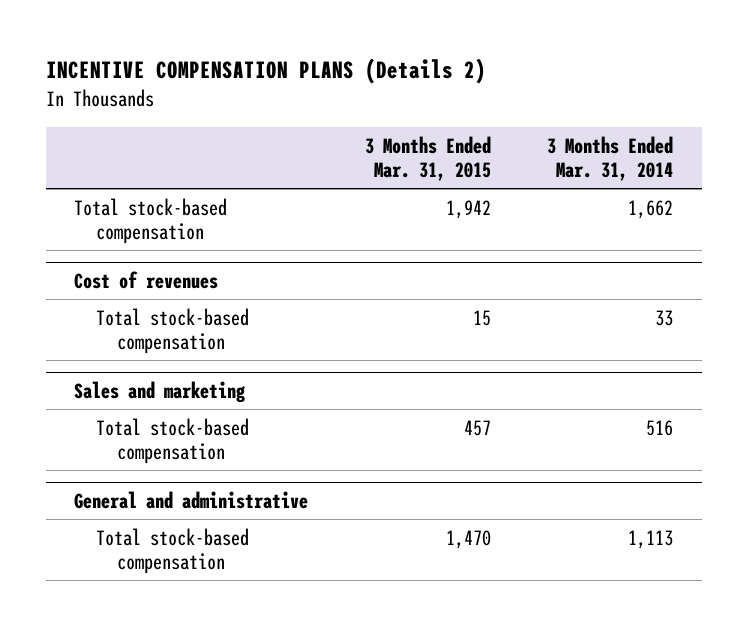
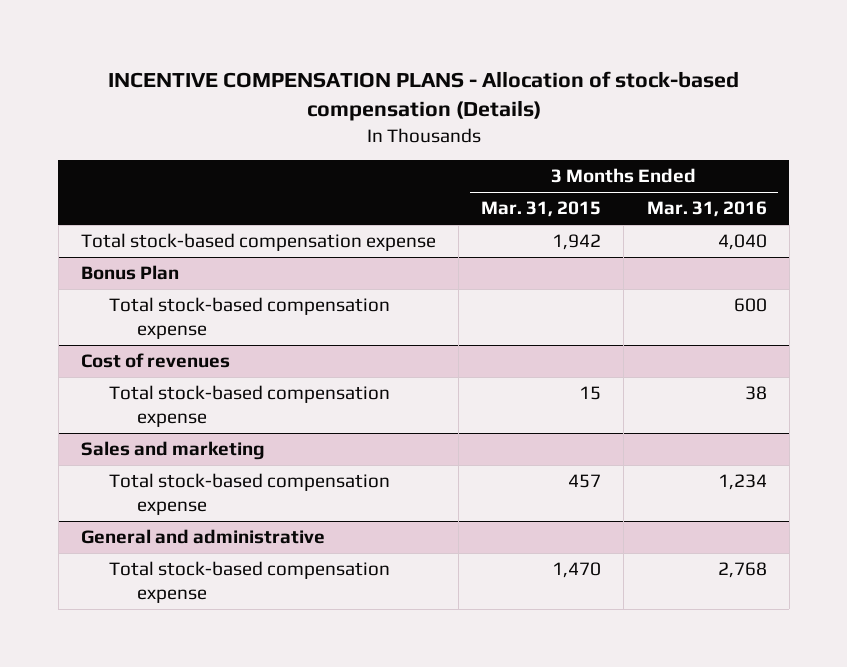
[46,58,487,85] INCENTIVE COMPENSATION PLANS (Details 2) -> [107,71,739,122] INCENTIVE COMPENSATION PLANS - Allocation of stock-based compensation (Details)
[547,135,674,181] 3 Months Ended Mar. 31, 2014 -> none
none -> [646,201,767,218] Mar. 31, 2016
[74,197,228,244] Total stock-based compensation -> [80,233,436,252] Total stock-based compensation expense
none -> [80,265,179,281] Bonus Plan
none -> [108,297,390,339] Total stock-based compensation expense
[95,307,249,354] Total stock-based compensation -> [108,385,390,427] Total stock-based compensation expense
[95,417,249,464] Total stock-based compensation -> [108,473,390,515] Total stock-based compensation expense
[95,527,249,574] Total stock-based compensation -> [108,561,390,603] Total stock-based compensation expense

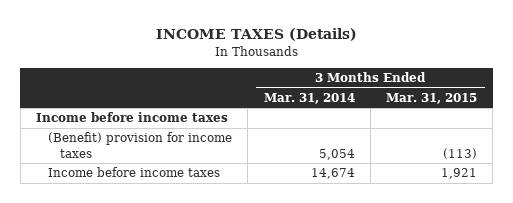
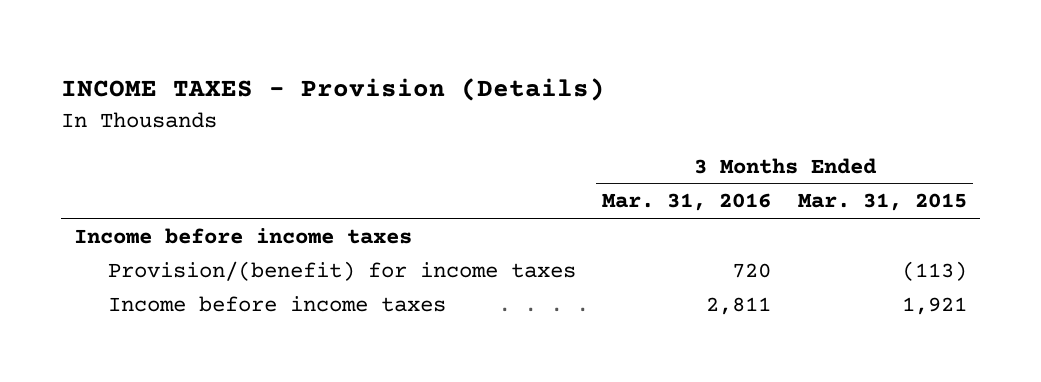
[155,28,357,42] INCOME TAXES (Details) -> [61,78,606,102] INCOME TAXES - Provision (Details)
[263,92,355,104] Mar. 31, 2014 -> none
none -> [602,193,772,212] Mar. 31, 2016
[47,132,232,158] (Benefit) provision for income taxes -> [108,260,577,281] Provision/(benefit) for income taxes

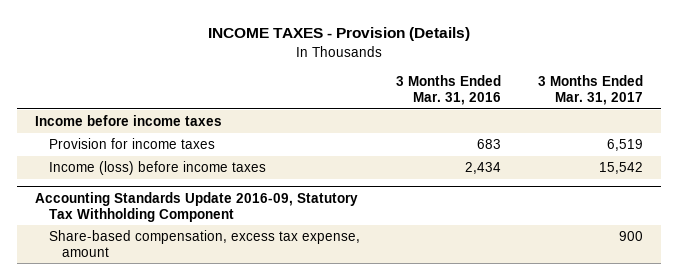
[797,193,967,212] Mar. 31, 2015 -> none
none -> [537,75,643,105] 3 Months Ended Mar. 31, 2017
[108,260,577,281] Provision/(benefit) for income taxes -> [48,138,215,150] Provision for income taxes
[732,262,772,278] 720 -> [477,139,502,150] 683
[108,295,447,312] Income before income taxes -> [48,161,266,176] Income (loss) before income taxes
[706,296,772,315] 2,811 -> [465,162,502,175] 2,434
none -> [35,191,359,222] Accounting Standards Update 2016-09, Statutory Tax Withholding Component
none -> [48,230,360,257] Share-based compensation, excess tax expense, amount

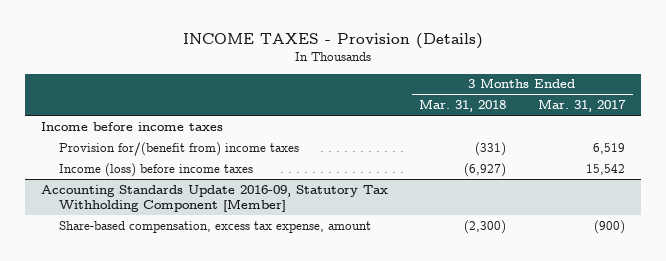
[396,75,502,105] 3 Months Ended Mar. 31, 2016 -> none
none -> [419,99,507,113] Mar. 31, 2018
[48,138,215,150] Provision for income taxes -> [59,141,300,156] Provision for/(benefit from) income taxes
[35,191,359,222] Accounting Standards Update 2016-09, Statutory Tax Withholding Component -> [40,184,388,213] Accounting Standards Update 2016-09, Statutory Tax Withholding Component [Member]
[618,231,643,242] 900 -> [594,219,626,234] (900)

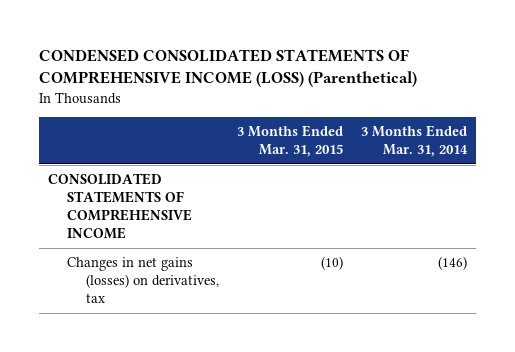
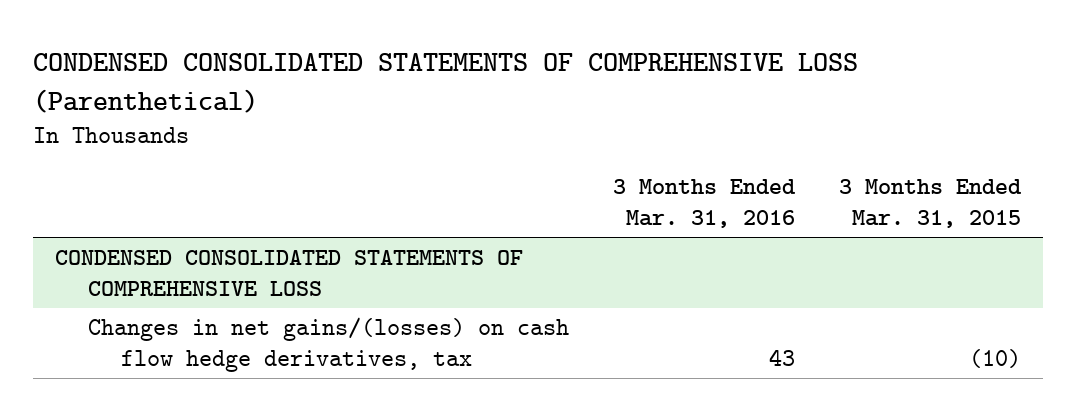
[38,49,417,88] CONDENSED CONSOLIDATED STATEMENTS OF COMPREHENSIVE INCOME (LOSS) (Parenthetical) -> [33,53,859,113] CONDENSED CONSOLIDATED STATEMENTS OF COMPREHENSIVE LOSS (Parenthetical)
[361,124,469,158] 3 Months Ended Mar. 31, 2014 -> none
none -> [613,179,797,229] 3 Months Ended Mar. 31, 2016
[47,172,193,240] CONSOLIDATED STATEMENTS OF COMPREHENSIVE INCOME -> [55,249,524,296] CONDENSED CONSOLIDATED STATEMENTS OF COMPREHENSIVE LOSS
[67,256,220,304] Changes in net gains (losses) on derivatives, tax -> [88,316,570,372] Changes in net gains/(losses) on cash flow hedge derivatives, tax

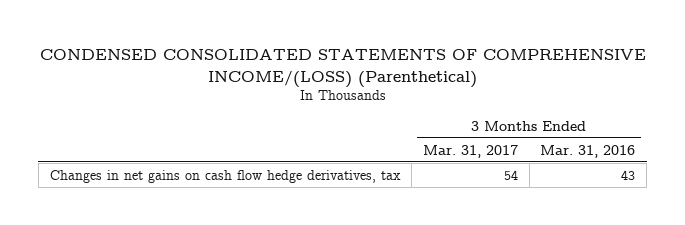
[33,53,859,113] CONDENSED CONSOLIDATED STATEMENTS OF COMPREHENSIVE LOSS (Parenthetical) -> [39,48,646,88] CONDENSED CONSOLIDATED STATEMENTS OF COMPREHENSIVE INCOME/(LOSS) (Parenthetical)
[838,179,1022,229] 3 Months Ended Mar. 31, 2015 -> none
none -> [422,144,518,158] Mar. 31, 2017
[55,249,524,296] CONDENSED CONSOLIDATED STATEMENTS OF COMPREHENSIVE LOSS -> none
[88,316,570,372] Changes in net gains/(losses) on cash flow hedge derivatives, tax -> [49,169,401,183] Changes in net gains on cash flow hedge derivatives, tax

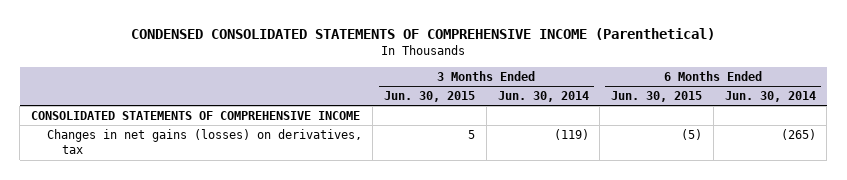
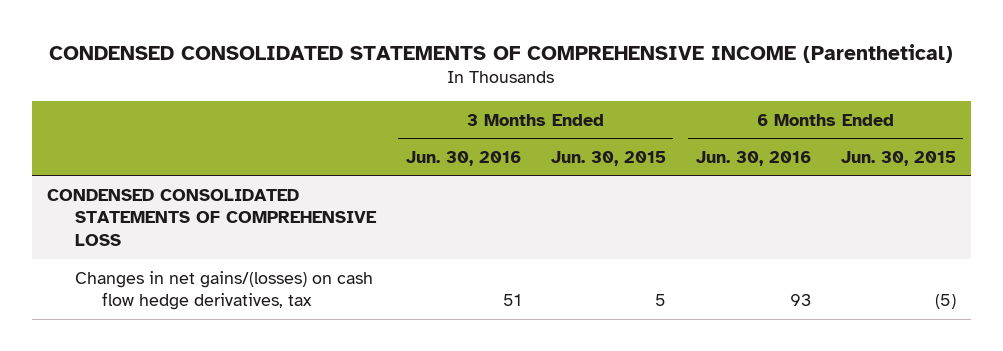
[497,91,589,103] Jun. 30, 2014 -> none
[724,91,816,103] Jun. 30, 2014 -> none
none -> [405,150,521,166] Jun. 30, 2016
none -> [695,150,811,166] Jun. 30, 2016
[31,111,361,121] CONSOLIDATED STATEMENTS OF COMPREHENSIVE INCOME -> [46,188,377,247] CONDENSED CONSOLIDATED STATEMENTS OF COMPREHENSIVE LOSS
[46,129,362,155] Changes in net gains (losses) on derivatives, tax -> [74,270,373,311] Changes in net gains/(losses) on cash flow hedge derivatives, tax

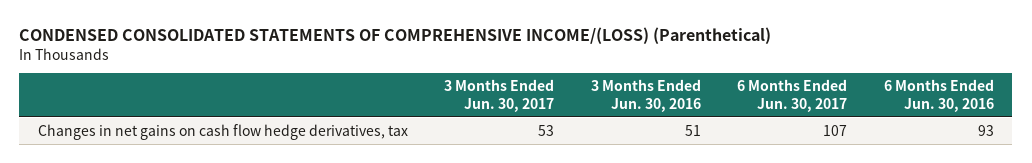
[49,43,954,63] CONDENSED CONSOLIDATED STATEMENTS OF COMPREHENSIVE INCOME (Parenthetical) -> [19,26,772,44] CONDENSED CONSOLIDATED STATEMENTS OF COMPREHENSIVE INCOME/(LOSS) (Parenthetical)
[550,150,666,166] Jun. 30, 2015 -> none
[840,150,956,166] Jun. 30, 2015 -> none
none -> [444,79,555,112] 3 Months Ended Jun. 30, 2017
none -> [737,79,848,112] 6 Months Ended Jun. 30, 2017
[46,188,377,247] CONDENSED CONSOLIDATED STATEMENTS OF COMPREHENSIVE LOSS -> none
[74,270,373,311] Changes in net gains/(losses) on cash flow hedge derivatives, tax -> [37,124,408,141] Changes in net gains on cash flow hedge derivatives, tax

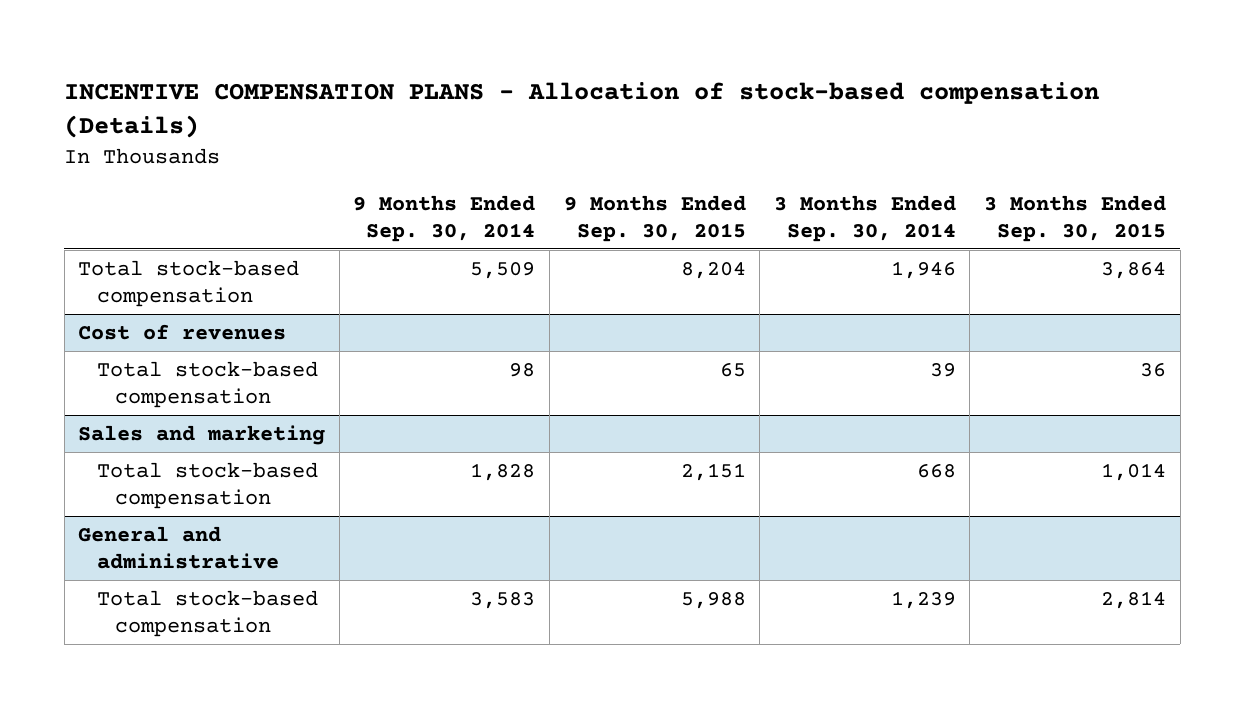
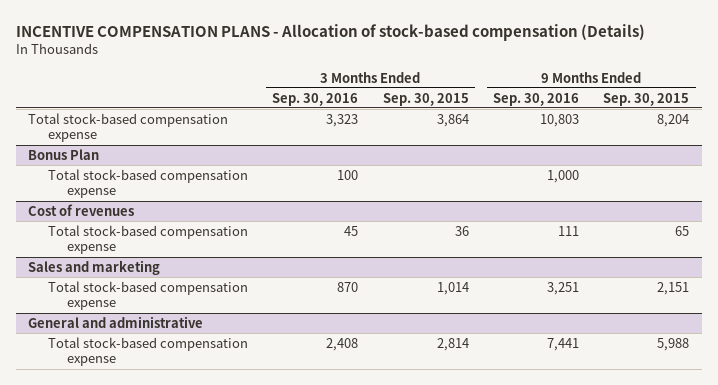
[353,194,536,242] 9 Months Ended Sep. 30, 2014 -> none
[773,194,956,242] 3 Months Ended Sep. 30, 2014 -> none
none -> [272,92,359,106] Sep. 30, 2016
none -> [493,92,580,106] Sep. 30, 2016
[78,259,300,307] Total stock-based compensation -> [28,112,229,143] Total stock-based compensation expense
none -> [28,148,100,160] Bonus Plan
none -> [47,168,248,199] Total stock-based compensation expense
[96,360,318,408] Total stock-based compensation -> [47,224,248,255] Total stock-based compensation expense
[96,461,318,509] Total stock-based compensation -> [47,280,248,311] Total stock-based compensation expense
[96,589,318,637] Total stock-based compensation -> [47,336,248,367] Total stock-based compensation expense

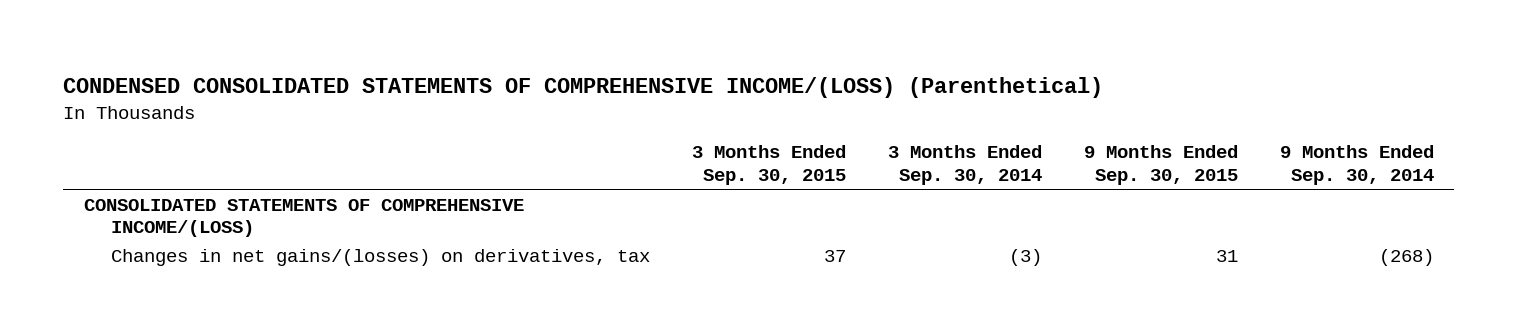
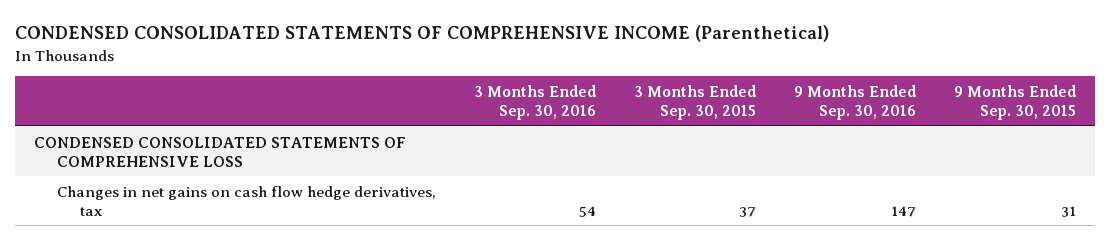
[63,76,1104,98] CONDENSED CONSOLIDATED STATEMENTS OF COMPREHENSIVE INCOME/(LOSS) (Parenthetical) -> [15,25,830,43] CONDENSED CONSOLIDATED STATEMENTS OF COMPREHENSIVE INCOME (Parenthetical)
[887,145,1042,186] 3 Months Ended Sep. 30, 2014 -> none
[1279,145,1434,186] 9 Months Ended Sep. 30, 2014 -> none
none -> [474,84,597,120] 3 Months Ended Sep. 30, 2016
none -> [794,84,917,120] 9 Months Ended Sep. 30, 2016
[84,198,525,238] CONSOLIDATED STATEMENTS OF COMPREHENSIVE INCOME/(LOSS) -> [34,136,407,167] CONDENSED CONSOLIDATED STATEMENTS OF COMPREHENSIVE LOSS
[111,248,651,266] Changes in net gains/(losses) on derivatives, tax -> [57,185,437,216] Changes in net gains on cash flow hedge derivatives, tax

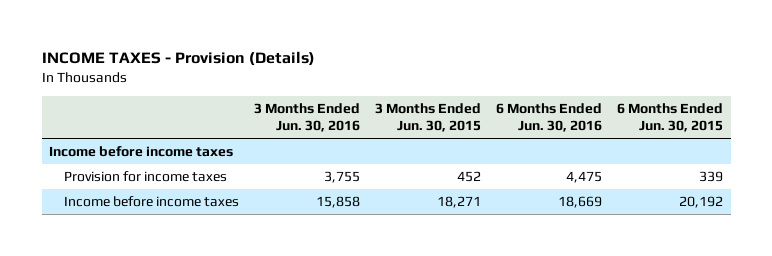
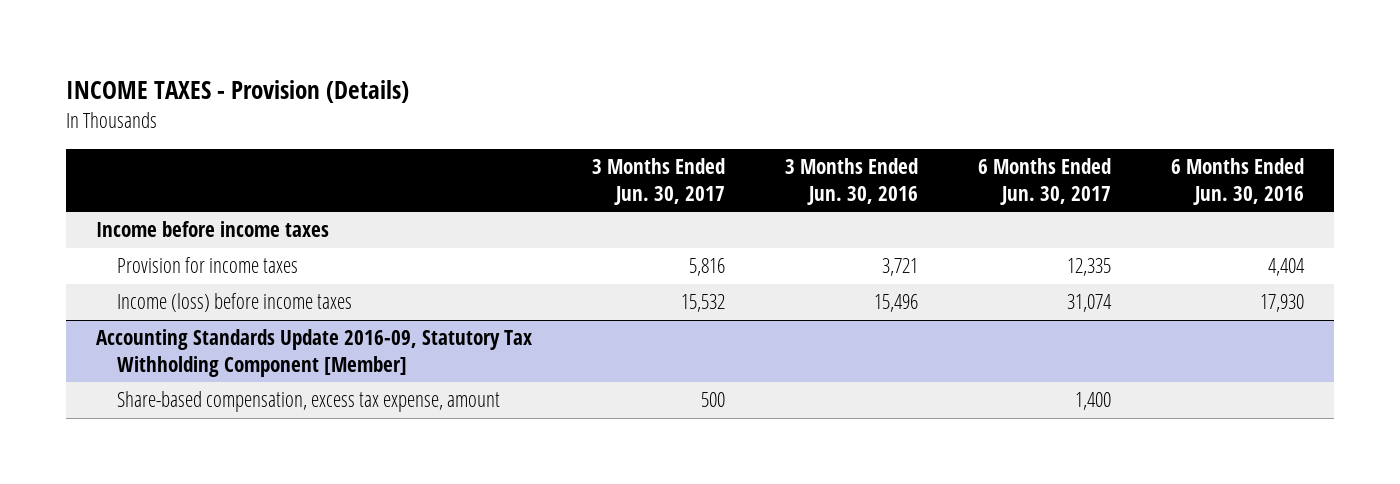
[375,102,482,133] 3 Months Ended Jun. 30, 2015 -> none
[617,102,724,133] 6 Months Ended Jun. 30, 2015 -> none
none -> [592,158,726,205] 3 Months Ended Jun. 30, 2017
none -> [977,158,1111,205] 6 Months Ended Jun. 30, 2017
[323,171,360,184] 3,755 -> [881,258,918,277] 3,721
[566,171,603,184] 4,475 -> [1267,258,1305,277] 4,404
[63,196,239,208] Income before income taxes -> [116,293,352,313] Income (loss) before income taxes
[315,196,360,209] 15,858 -> [873,294,918,313] 15,496
[558,196,603,209] 18,669 -> [1259,294,1304,313] 17,930
none -> [96,329,533,377] Accounting Standards Update 2016-09, Statutory Tax Withholding Component [Member]
none -> [116,391,500,413] Share-based compensation, excess tax expense, amount

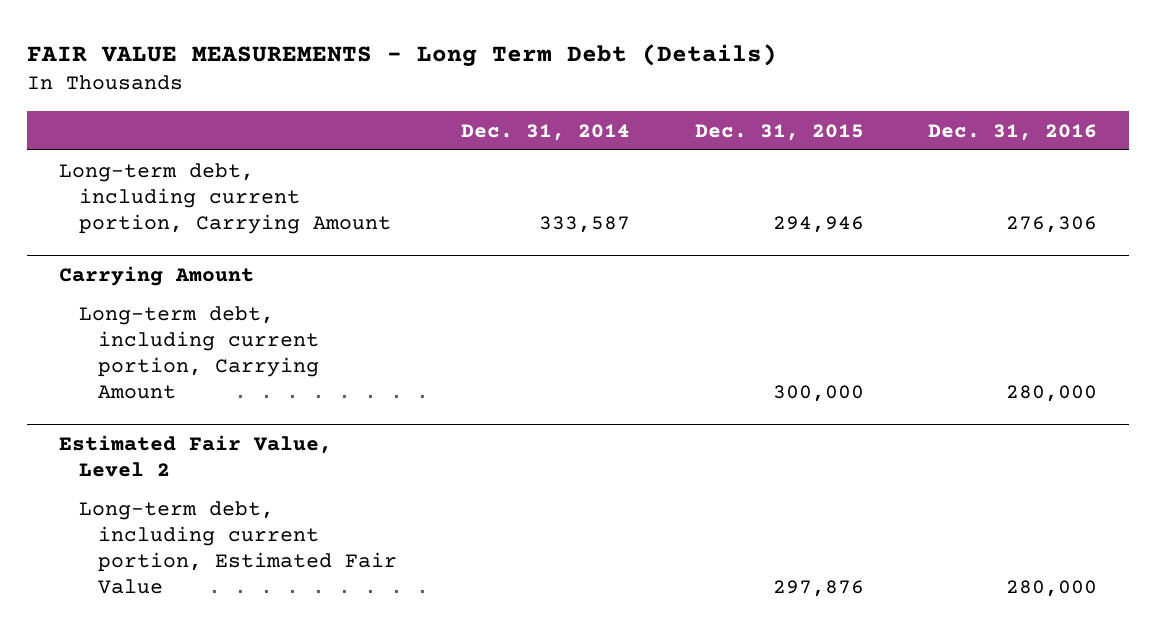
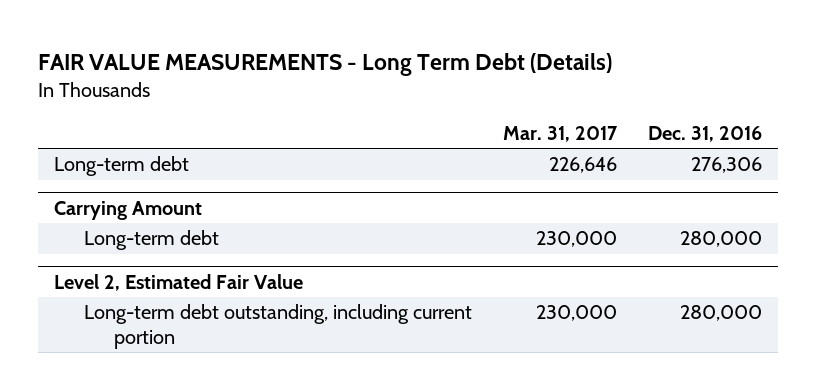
[461,123,631,141] Dec. 31, 2014 -> none
[694,123,864,141] Dec. 31, 2015 -> none
none -> [503,125,619,142] Mar. 31, 2017
[59,162,391,234] Long-term debt, including current portion, Carrying Amount -> [54,156,190,177] Long-term debt
[78,305,320,400] Long-term debt, including current portion, Carrying Amount -> [83,230,219,251] Long-term debt
[59,434,333,477] Estimated Fair Value, Level 2 -> [54,273,304,291] Level 2, Estimated Fair Value
[78,500,398,595] Long-term debt, including current portion, Estimated Fair Value -> [83,304,472,349] Long-term debt outstanding, including current portion

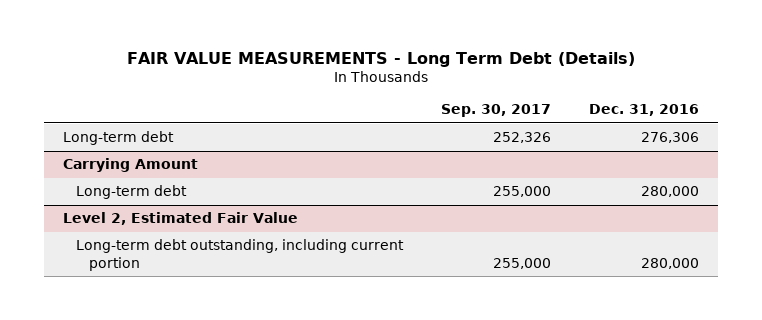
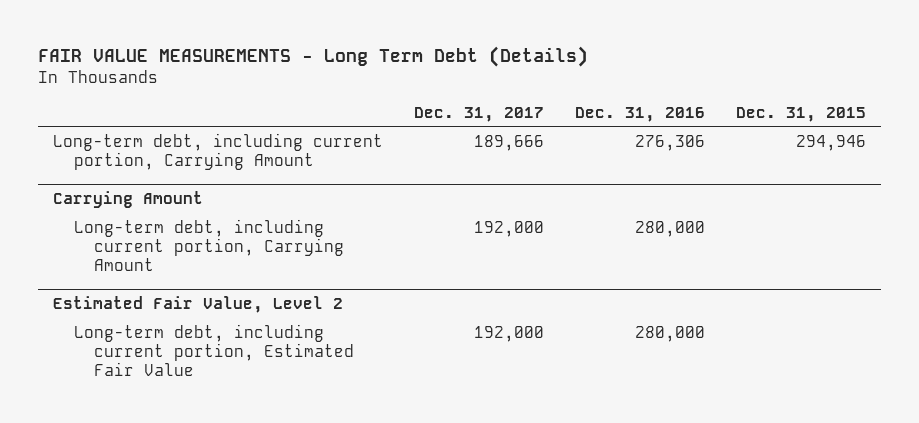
[440,103,551,117] Sep. 30, 2017 -> none
none -> [414,106,545,122] Dec. 31, 2017
none -> [735,106,866,122] Dec. 31, 2015
[62,131,174,146] Long-term debt -> [53,132,384,170] Long-term debt, including current portion, Carrying Amount
[75,185,187,200] Long-term debt -> [73,218,345,272] Long-term debt, including current portion, Carrying Amount
[62,212,298,226] Level 2, Estimated Fair Value -> [53,296,344,314] Estimated Fair Value, Level 2
[75,239,404,271] Long-term debt outstanding, including current portion -> [73,323,355,377] Long-term debt, including current portion, Estimated Fair Value

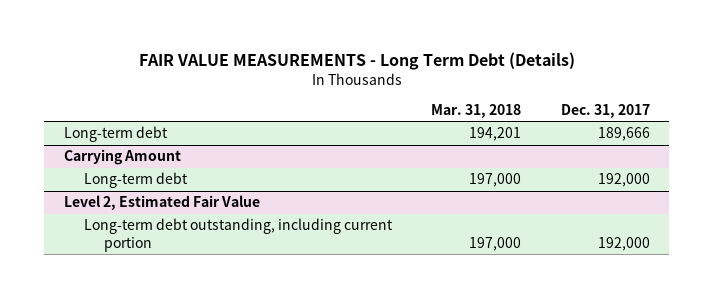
[574,106,705,122] Dec. 31, 2016 -> none
[735,106,866,122] Dec. 31, 2015 -> none
none -> [431,103,522,118] Mar. 31, 2018
[53,132,384,170] Long-term debt, including current portion, Carrying Amount -> [63,126,168,143] Long-term debt
[73,218,345,272] Long-term debt, including current portion, Carrying Amount -> [83,172,188,189] Long-term debt
[53,296,344,314] Estimated Fair Value, Level 2 -> [63,195,260,211] Level 2, Estimated Fair Value
[73,323,355,377] Long-term debt, including current portion, Estimated Fair Value -> [83,218,393,252] Long-term debt outstanding, including current portion

